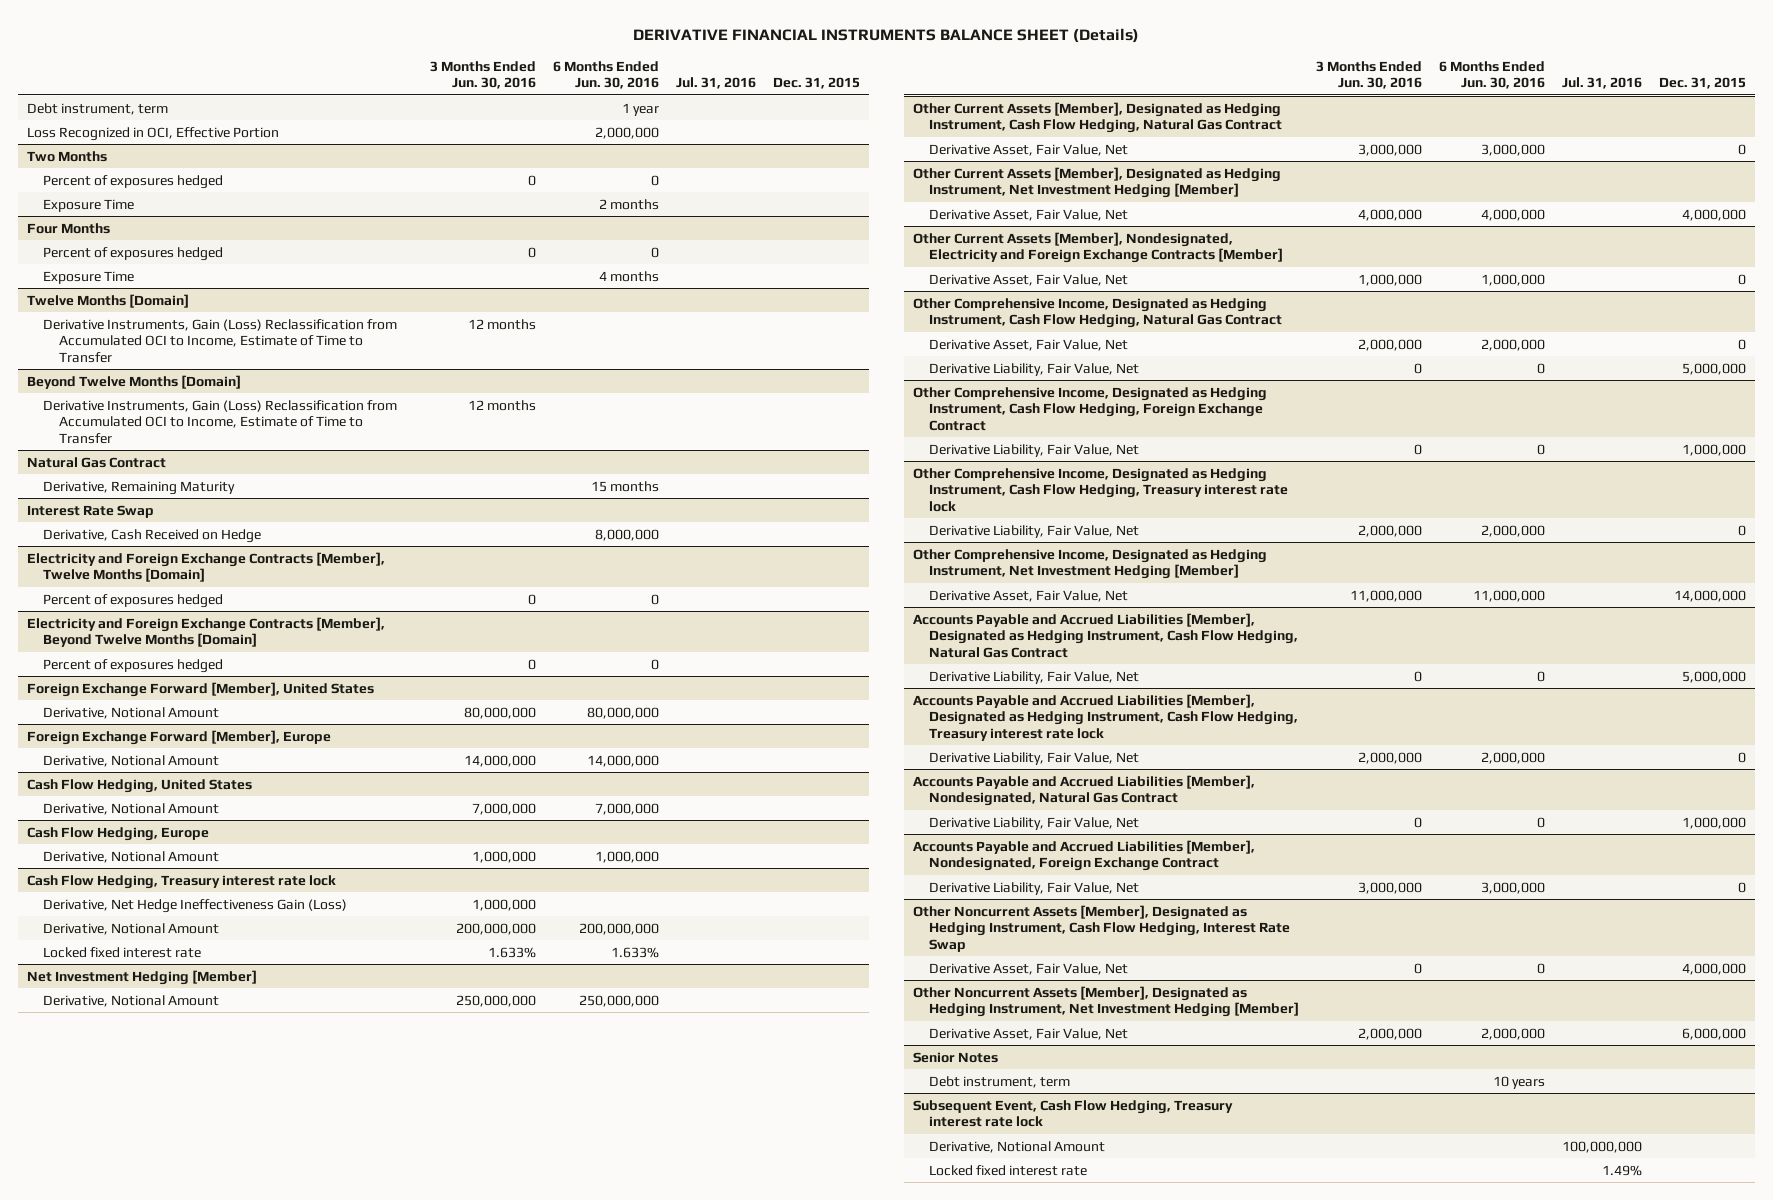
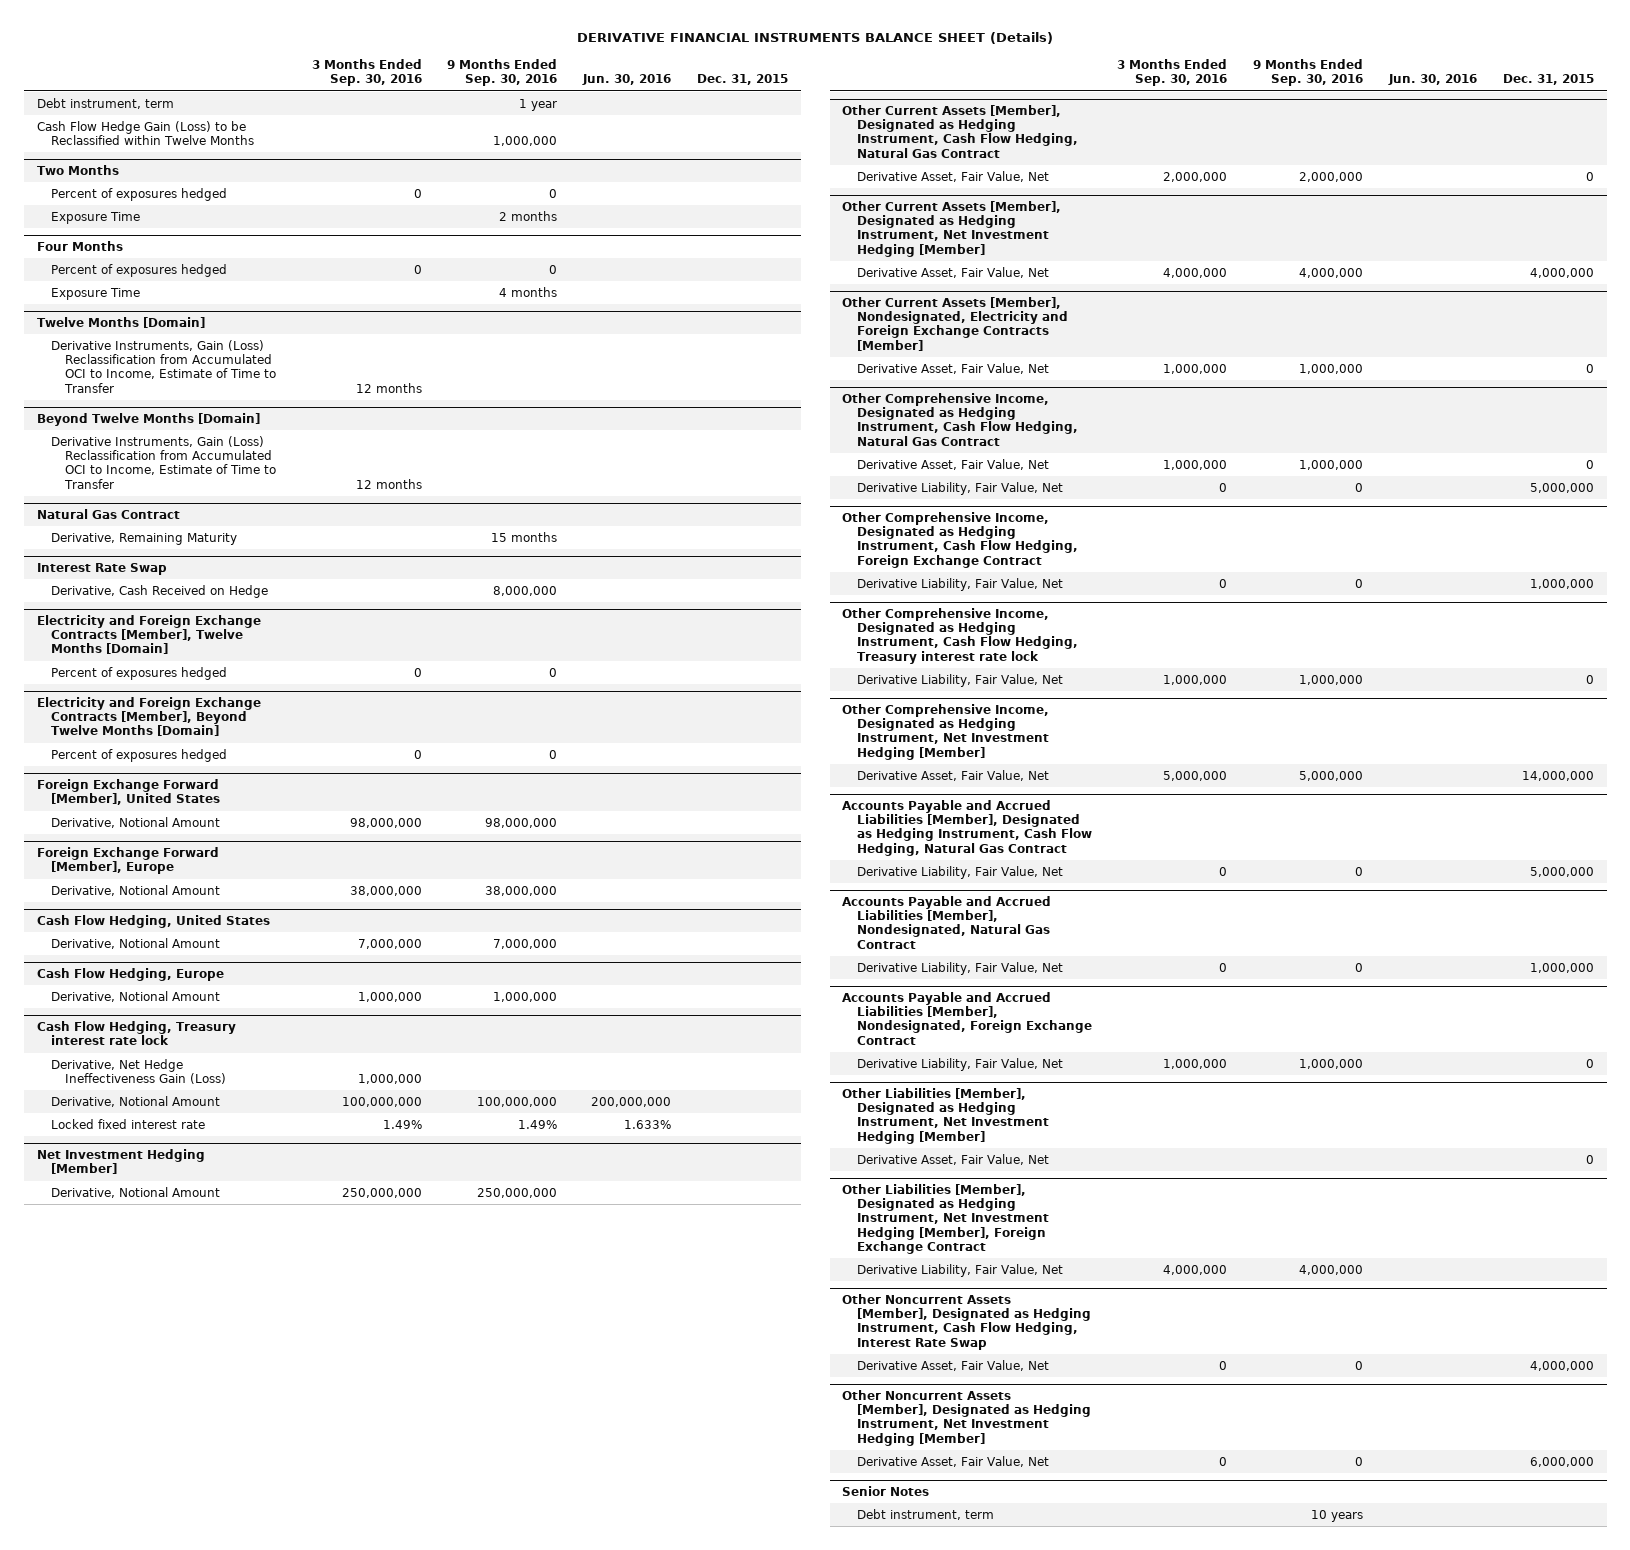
[430,60,537,90] 3 Months Ended Jun. 30, 2016 -> none
[553,60,660,90] 6 Months Ended Jun. 30, 2016 -> none
[676,77,757,90] Jul. 31, 2016 -> none
none -> [311,58,422,87] 3 Months Ended Sep. 30, 2016
none -> [447,58,558,87] 9 Months Ended Sep. 30, 2016
none -> [582,74,672,86] Jun. 30, 2016
[26,126,279,141] Loss Recognized in OCI, Effective Portion -> none
none -> [36,120,254,146] Cash Flow Hedge Gain (Loss) to be Reclassified within Twelve Months
[912,693,1298,742] Accounts Payable and Accrued Liabilities [Member], Designated as Hedging Instrument, Cash Flow Hedging, Treasury interest rate lock -> none
[928,751,1139,765] Derivative Liability, Fair Value, Net -> none
none -> [842,1087,1049,1144] Other Liabilities [Member], Designated as Hedging Instrument, Net Investment Hedging [Member]
none -> [856,1153,1049,1165] Derivative Asset, Fair Value, Net
none -> [842,1183,1049,1255] Other Liabilities [Member], Designated as Hedging Instrument, Net Investment Hedging [Member], Foreign Exchange Contract
none -> [856,1263,1063,1277] Derivative Liability, Fair Value, Net
[912,1099,1233,1128] Subsequent Event, Cash Flow Hedging, Treasury interest rate lock -> none
[928,1140,1105,1153] Derivative, Notional Amount -> none
[928,1164,1087,1176] Locked fixed interest rate -> none

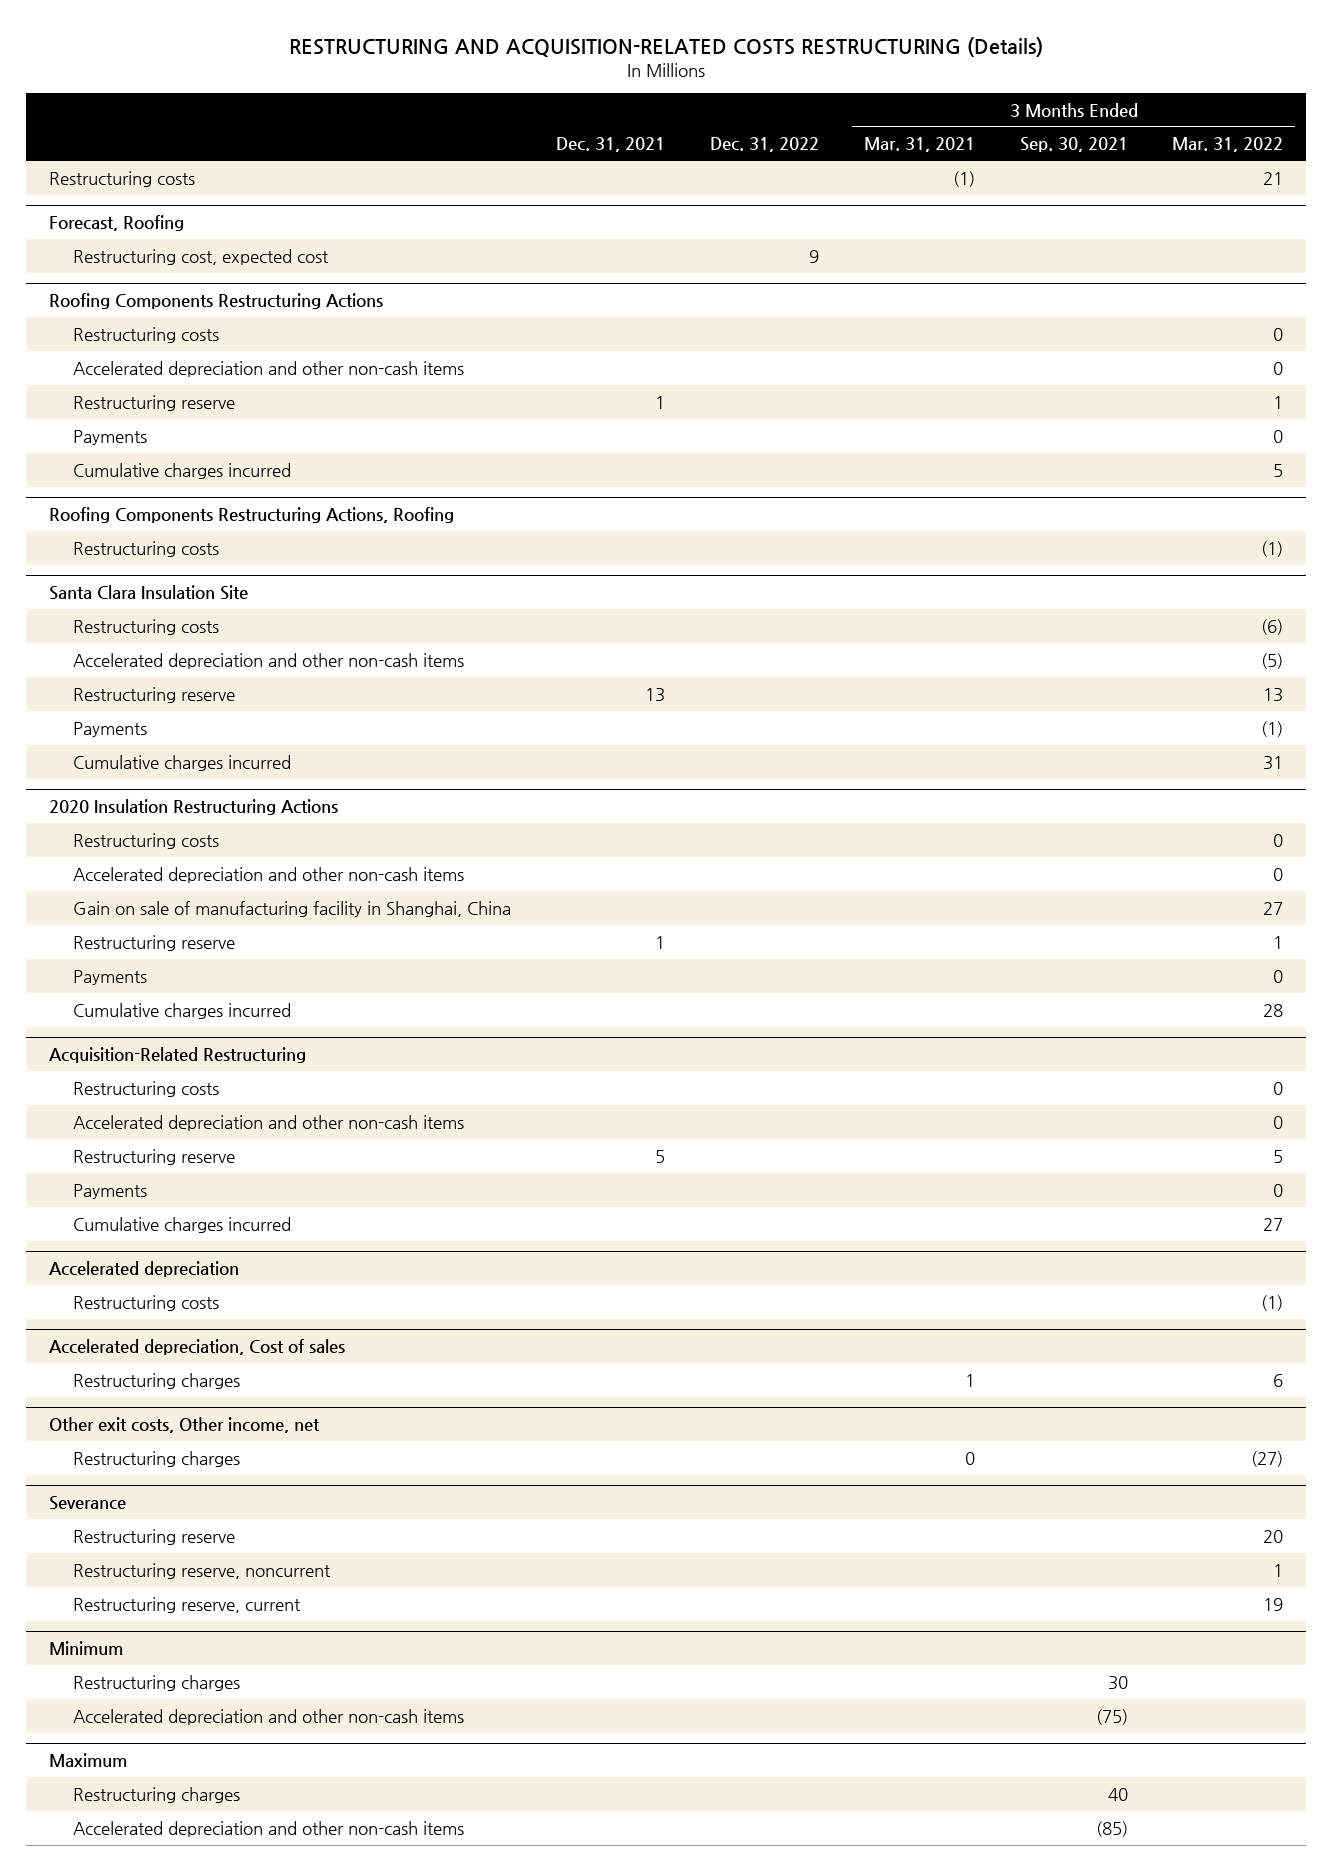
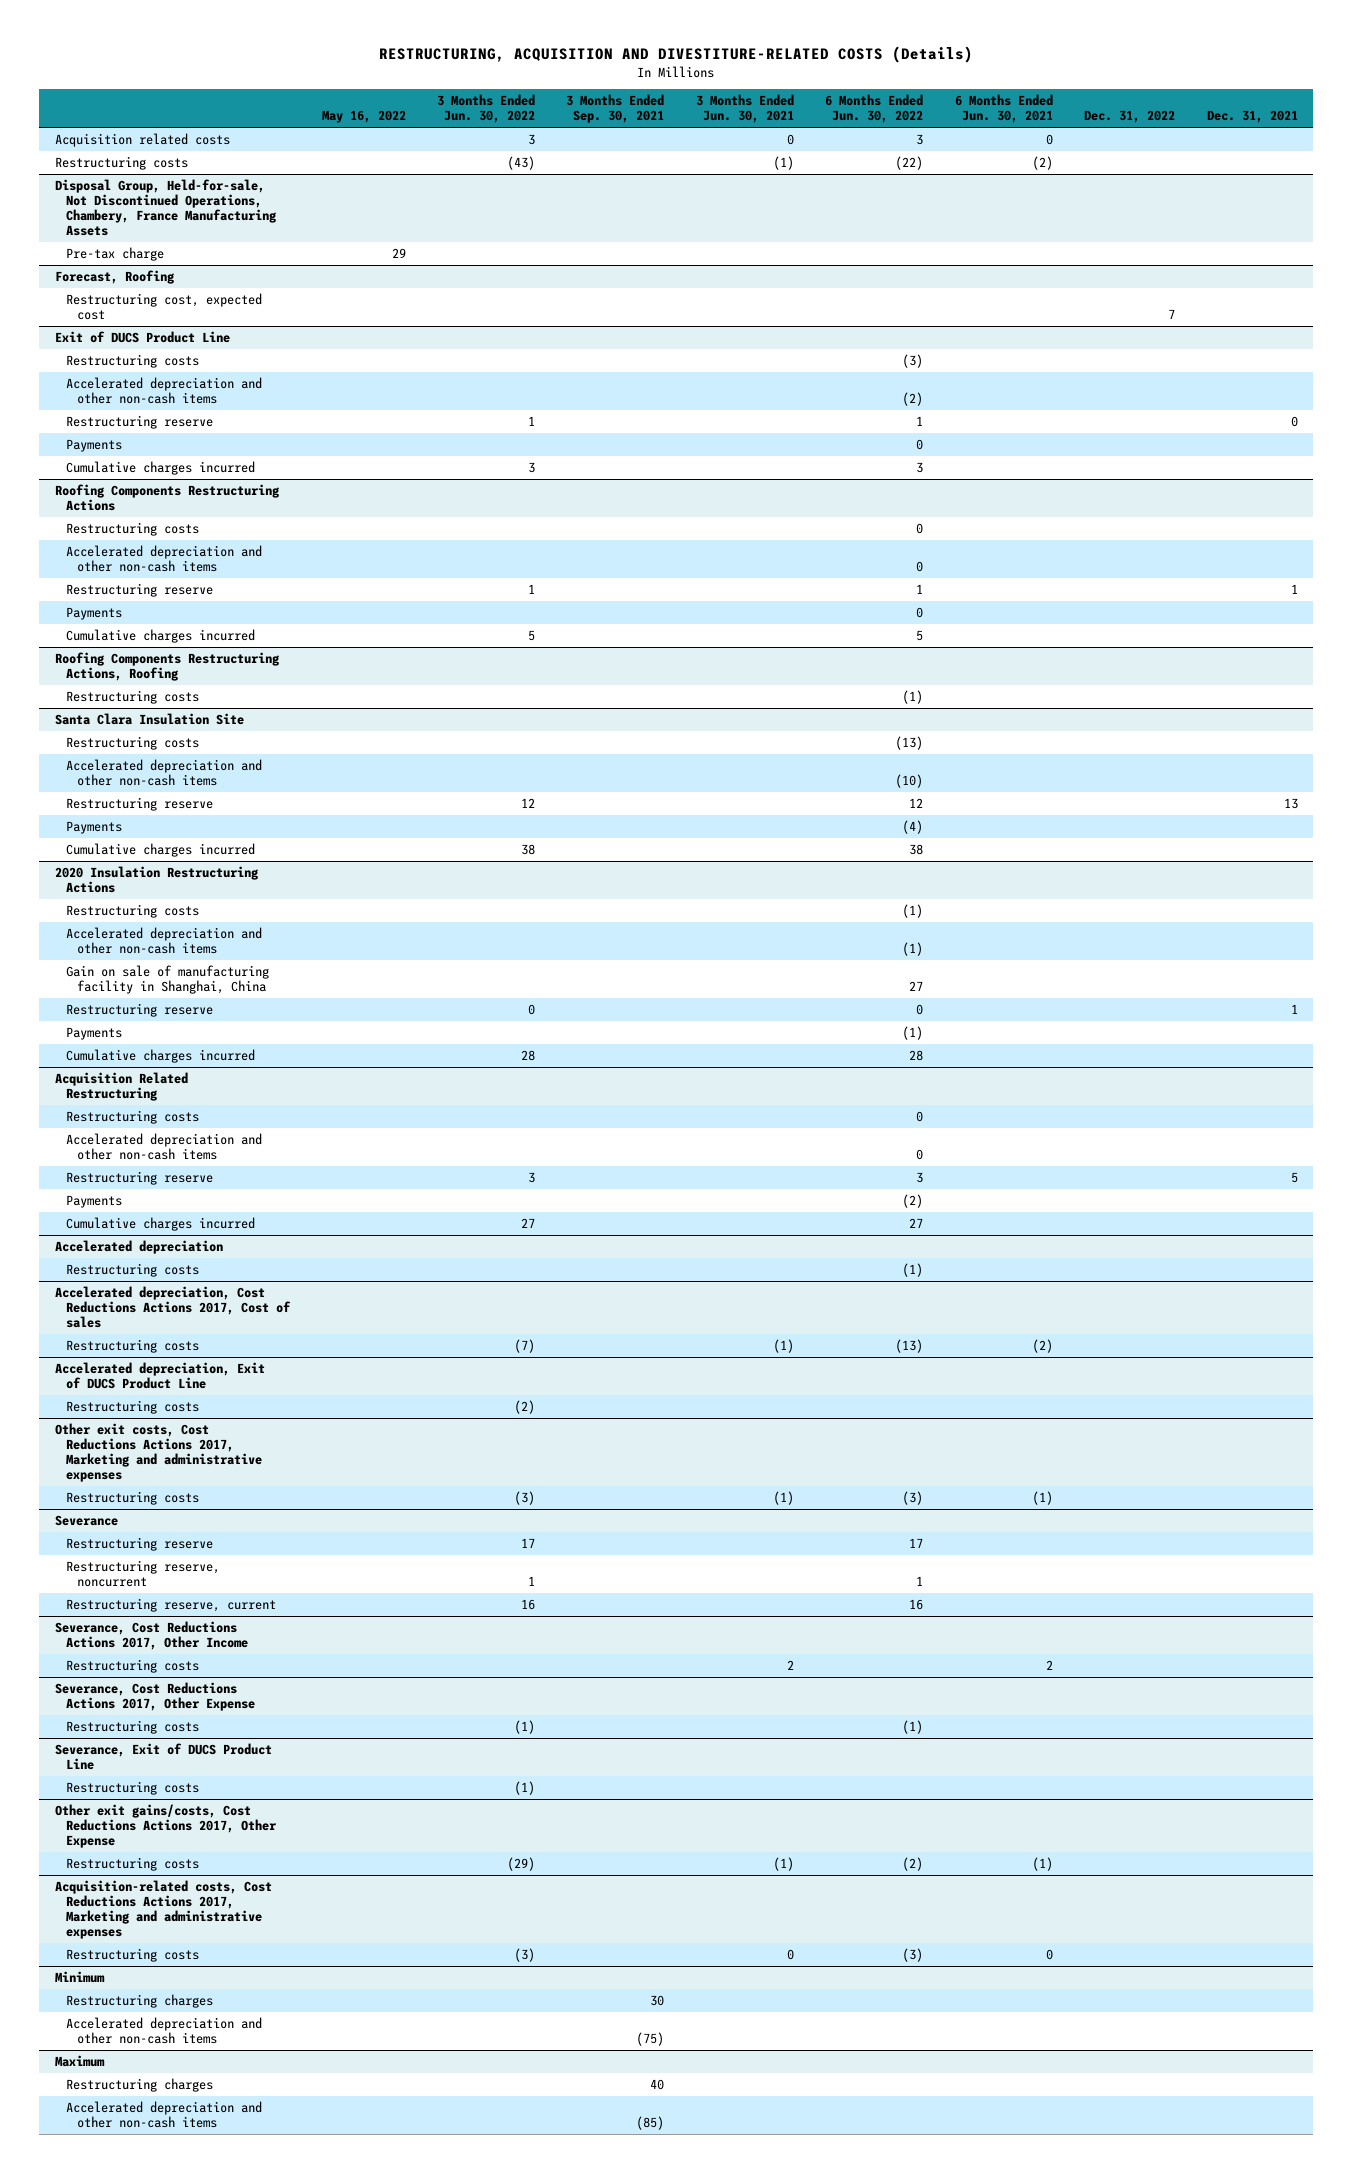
[289,36,1044,57] RESTRUCTURING AND ACQUISITION-RELATED COSTS RESTRUCTURING (Details) -> [379,46,974,64] RESTRUCTURING, ACQUISITION AND DIVESTITURE-RELATED COSTS (Details)
[863,137,975,153] Mar. 31, 2021 -> none
[1172,137,1284,153] Mar. 31, 2022 -> none
none -> [321,110,406,124] May 16, 2022
none -> [437,94,536,124] 3 Months Ended Jun. 30, 2022
none -> [695,94,794,124] 3 Months Ended Jun. 30, 2021
none -> [825,94,924,124] 6 Months Ended Jun. 30, 2022
none -> [954,94,1053,124] 6 Months Ended Jun. 30, 2021
none -> [55,132,231,147] Acquisition related costs
none -> [55,178,278,237] Disposal Group, Held-for-sale, Not Discontinued Operations, Chambery, France Manufacturing Assets
none -> [66,246,165,261] Pre-tax charge
[808,249,819,263] 9 -> [1168,309,1176,320] 7
none -> [55,330,231,343] Exit of DUCS Product Line
none -> [66,353,200,368] Restructuring costs
none -> [66,376,263,405] Accelerated depreciation and other non-cash items
none -> [66,414,214,429] Restructuring reserve
none -> [66,438,123,452] Payments
none -> [66,460,256,475] Cumulative charges incurred
[48,1046,306,1063] Acquisition-Related Restructuring -> [55,1071,189,1102] Acquisition Related Restructuring
[72,1372,240,1389] Restructuring charges -> none
[48,1416,320,1433] Other exit costs, Other income, net -> none
[72,1450,240,1467] Restructuring charges -> none
[48,1338,345,1355] Accelerated depreciation, Cost of sales -> [55,1285,292,1329] Accelerated depreciation, Cost Reductions Actions 2017, Cost of sales
none -> [66,1338,200,1353] Restructuring costs
none -> [55,1361,266,1390] Accelerated depreciation, Exit of DUCS Product Line
none -> [66,1399,200,1414] Restructuring costs
none -> [55,1422,263,1483] Other exit costs, Cost Reductions Actions 2017, Marketing and administrative expenses
none -> [66,1490,200,1505] Restructuring costs
none -> [55,1620,249,1651] Severance, Cost Reductions Actions 2017, Other Income
none -> [66,1658,200,1673] Restructuring costs
none -> [55,1681,256,1712] Severance, Cost Reductions Actions 2017, Other Expense
none -> [66,1719,200,1734] Restructuring costs
none -> [55,1742,273,1771] Severance, Exit of DUCS Product Line
none -> [66,1780,200,1795] Restructuring costs
none -> [55,1803,278,1849] Other exit gains/costs, Cost Reductions Actions 2017, Other Expense
none -> [66,1856,200,1871] Restructuring costs
none -> [55,1879,273,1940] Acquisition-related costs, Cost Reductions Actions 2017, Marketing and administrative expenses
none -> [66,1947,200,1962] Restructuring costs

